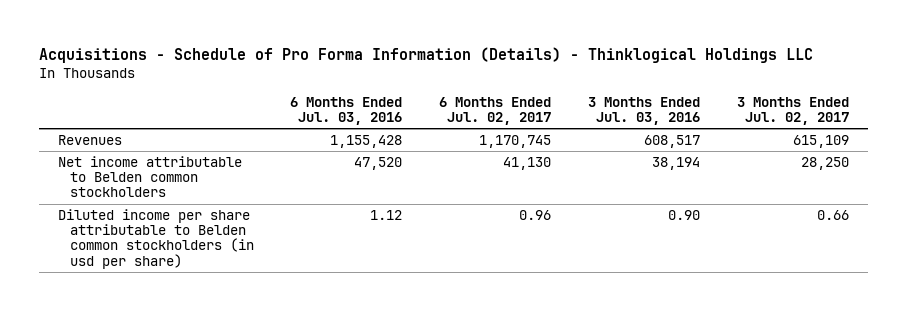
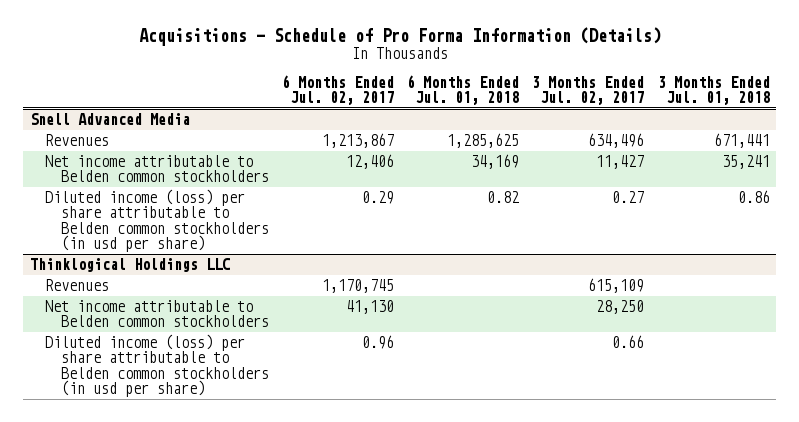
[39,46,814,63] Acquisitions - Schedule of Pro Forma Information (Details) - Thinklogical Holdings LLC -> [138,27,661,47] Acquisitions - Schedule of Pro Forma Information (Details)
[290,96,403,126] 6 Months Ended Jul. 03, 2016 -> none
[588,96,701,126] 3 Months Ended Jul. 03, 2016 -> none
none -> [407,74,520,105] 6 Months Ended Jul. 01, 2018
none -> [657,75,770,105] 3 Months Ended Jul. 01, 2018
none -> [29,113,190,126] Snell Advanced Media
none -> [45,134,110,147] Revenues
none -> [45,155,269,183] Net income attributable to Belden common stockholders
none -> [45,189,269,253] Diluted income (loss) per share attributable to Belden common stockholders (in usd per share)
none -> [29,258,230,273] Thinklogical Holdings LLC
[57,208,254,269] Diluted income per share attributable to Belden common stockholders (in usd per share) -> [45,334,269,398] Diluted income (loss) per share attributable to Belden common stockholders (in usd per share)

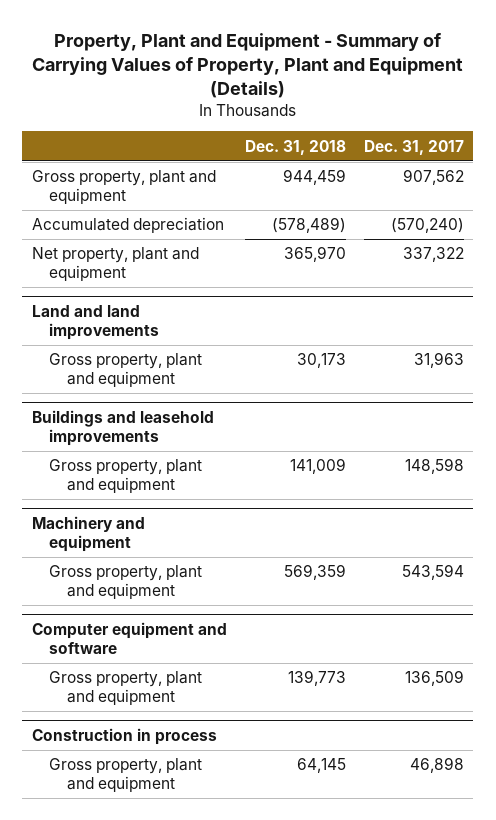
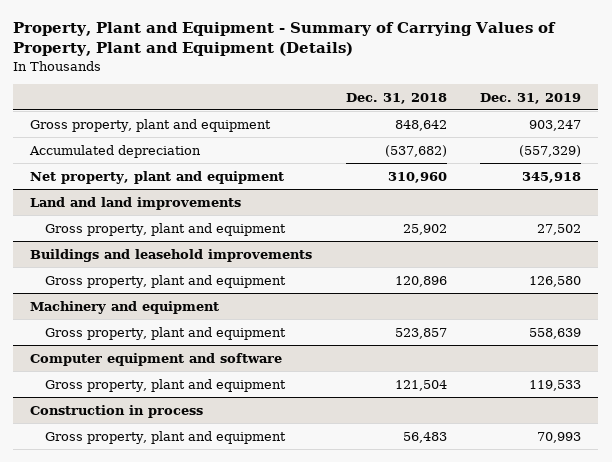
[364,139,465,155] Dec. 31, 2017 -> none
none -> [480,92,582,104] Dec. 31, 2019
[282,169,346,186] 944,459 -> [394,119,447,131] 848,642
[271,217,346,234] (578,489) -> [384,144,447,157] (537,682)
[283,246,346,263] 365,970 -> [387,171,447,183] 310,960
[296,353,346,369] 30,173 -> [402,223,447,235] 25,902
[289,458,346,475] 141,009 -> [394,275,447,287] 120,896
[283,564,346,581] 569,359 -> [394,327,447,339] 523,857
[287,670,346,687] 139,773 -> [394,379,447,391] 121,504
[296,758,346,774] 64,145 -> [402,431,447,443] 56,483

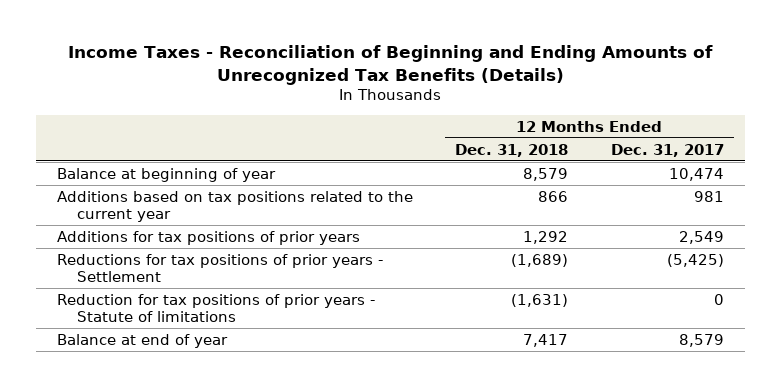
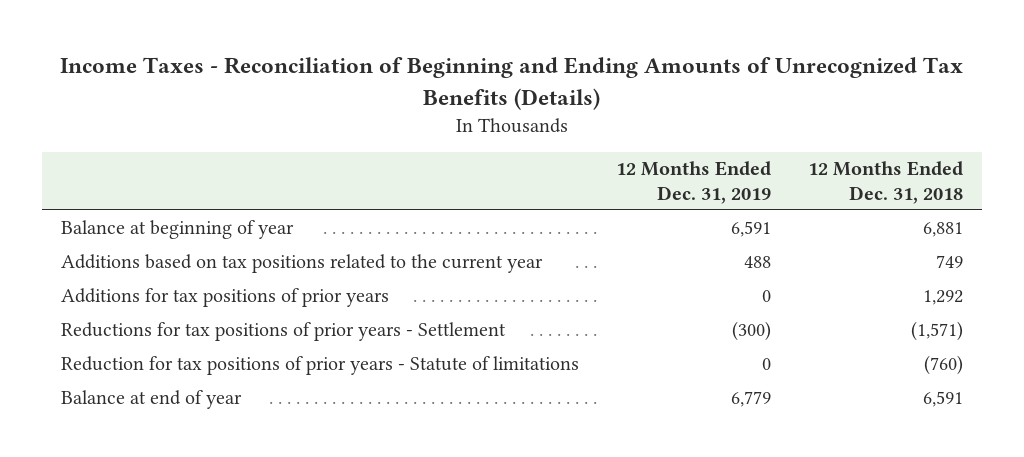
[610,143,724,157] Dec. 31, 2017 -> none
none -> [615,161,771,204] 12 Months Ended Dec. 31, 2019
[523,167,569,181] 8,579 -> [923,222,964,238] 6,881
[538,190,569,202] 866 -> [936,255,964,269] 749
[511,253,569,267] (1,689) -> [911,321,964,342] (1,571)
[511,293,569,307] (1,631) -> [924,355,964,376] (760)
[523,333,569,347] 7,417 -> [923,391,964,408] 6,591

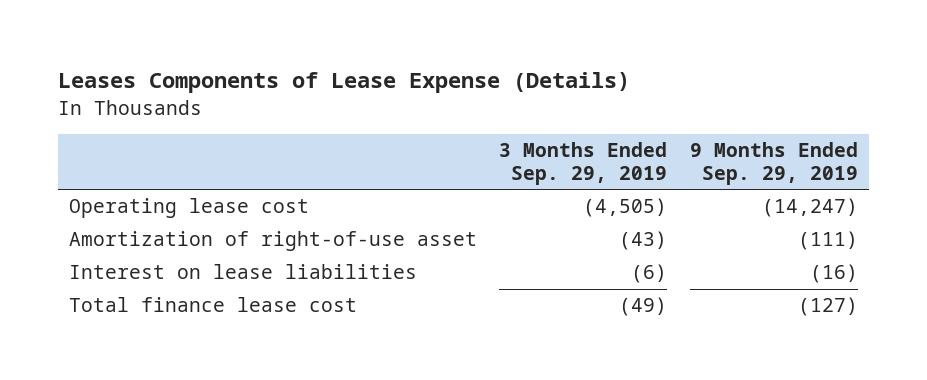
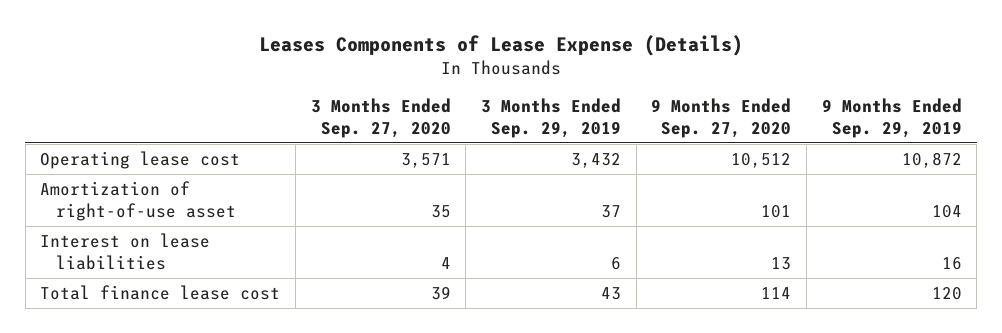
none -> [310,97,451,138] 3 Months Ended Sep. 27, 2020
none -> [651,97,792,138] 9 Months Ended Sep. 27, 2020
[583,198,668,218] (4,505) -> [571,152,622,168] 3,432
[761,198,858,218] (14,247) -> [901,151,962,168] 10,872
[619,231,668,251] (43) -> [601,204,622,218] 37
[797,231,858,251] (111) -> [931,204,962,218] 104
[631,264,668,284] (6) -> [611,256,622,270] 6
[809,264,858,284] (16) -> [941,256,962,270] 16
[619,297,668,317] (49) -> [601,286,622,300] 43
[797,297,858,317] (127) -> [931,286,962,300] 120

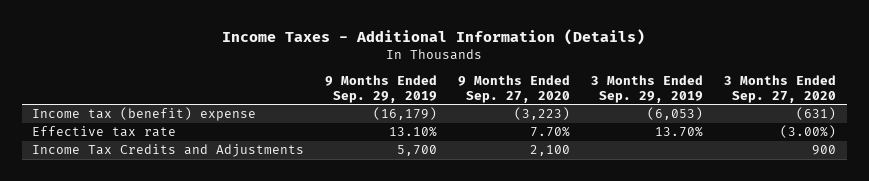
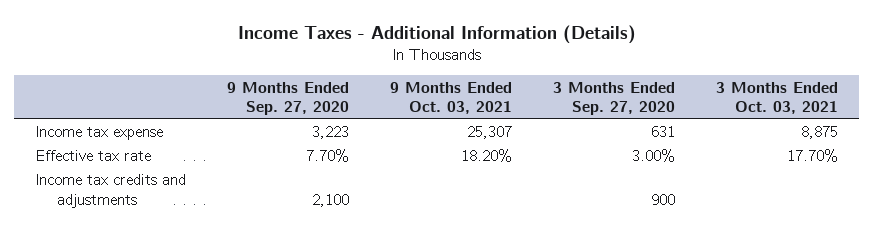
[325,74,438,103] 9 Months Ended Sep. 29, 2019 -> none
[591,74,704,103] 3 Months Ended Sep. 29, 2019 -> none
none -> [390,81,513,114] 9 Months Ended Oct. 03, 2021
none -> [716,81,839,114] 3 Months Ended Oct. 03, 2021
[32,107,257,122] Income tax (benefit) expense -> [34,126,163,141] Income tax expense
[514,107,571,121] (3,223) -> [312,126,350,140] 3,223
[796,107,837,121] (631) -> [651,126,676,138] 631
[780,125,837,139] (3.00%) -> [632,149,676,163] 3.00%
[32,144,305,158] Income Tax Credits and Adjustments -> [34,174,186,208] Income tax credits and adjustments

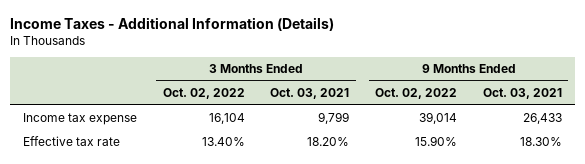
[227,81,350,115] 9 Months Ended Sep. 27, 2020 -> none
[553,81,676,115] 3 Months Ended Sep. 27, 2020 -> none
none -> [162,88,245,100] Oct. 02, 2022
none -> [375,88,458,100] Oct. 02, 2022
[34,174,186,208] Income tax credits and adjustments -> none
[467,126,513,140] 25,307 -> [522,113,562,125] 26,433
[801,126,839,140] 8,875 -> [318,112,350,125] 9,799
[461,149,513,163] 18.20% -> [519,137,562,147] 18.30%
[787,149,839,163] 17.70% -> [307,137,350,147] 18.20%

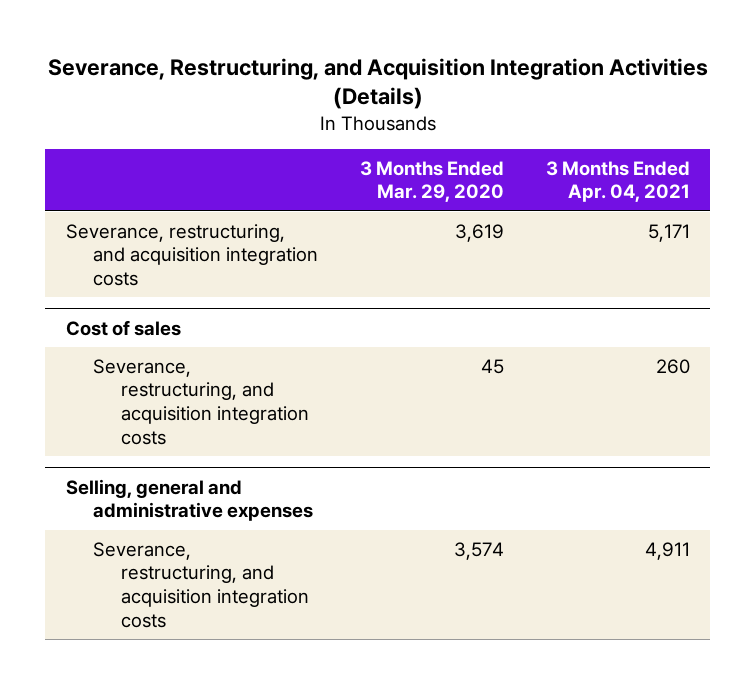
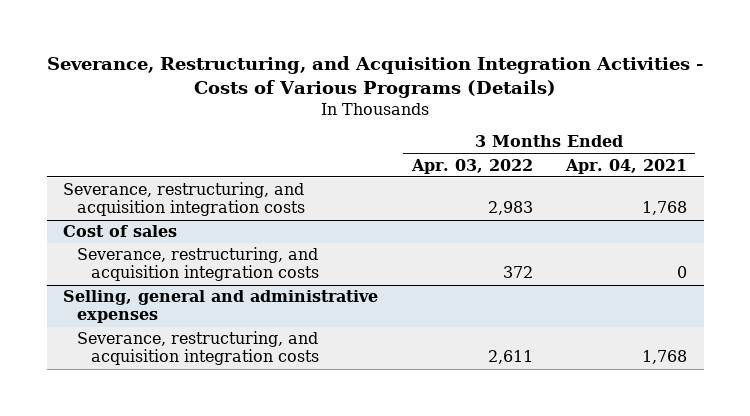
[47,57,708,110] Severance, Restructuring, and Acquisition Integration Activities (Details) -> [47,56,704,99] Severance, Restructuring, and Acquisition Integration Activities - Costs of Various Programs (Details)
[359,160,504,203] 3 Months Ended Mar. 29, 2020 -> none
none -> [410,158,533,174] Apr. 03, 2022
[647,223,690,242] 5,171 -> [642,201,688,216] 1,768
[655,358,690,374] 260 -> [677,266,688,279] 0
[644,541,690,560] 4,911 -> [642,350,688,365] 1,768

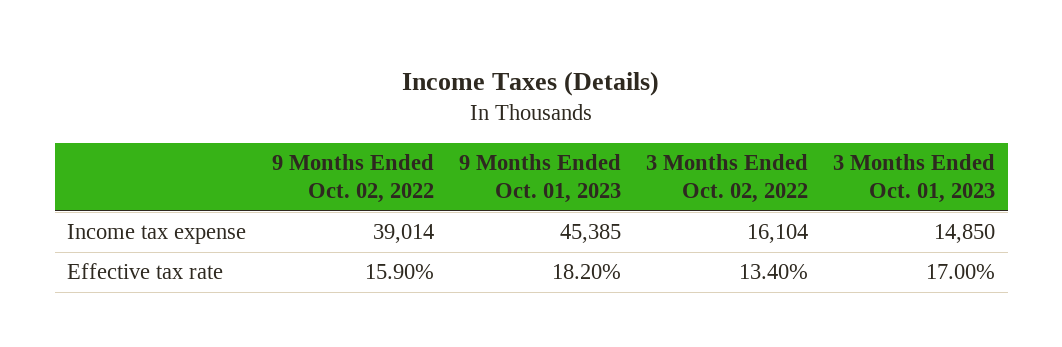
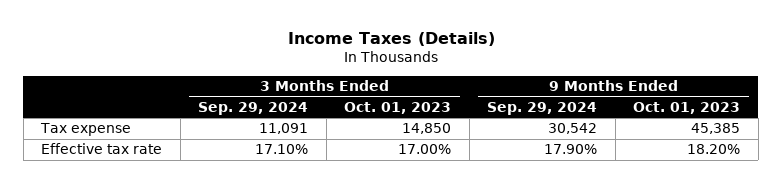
[271,153,434,204] 9 Months Ended Oct. 02, 2022 -> none
[645,153,808,204] 3 Months Ended Oct. 02, 2022 -> none
none -> [198,101,309,115] Sep. 29, 2024
none -> [487,101,598,115] Sep. 29, 2024
[67,224,247,245] Income tax expense -> [40,123,132,137] Tax expense

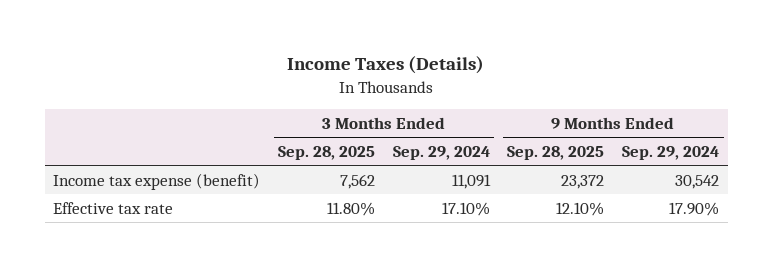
[344,101,452,114] Oct. 01, 2023 -> none
[633,101,741,114] Oct. 01, 2023 -> none
none -> [278,145,376,160] Sep. 28, 2025
none -> [507,145,605,160] Sep. 28, 2025
[40,123,132,137] Tax expense -> [53,172,261,190] Income tax expense (benefit)

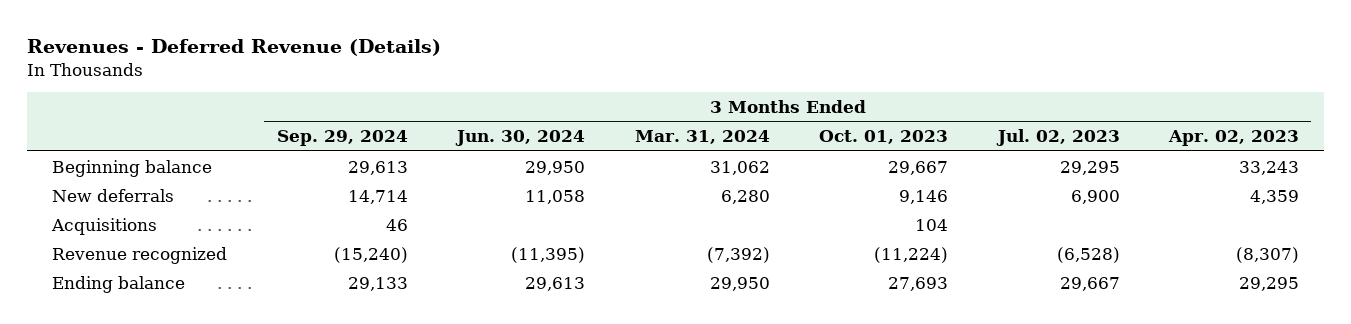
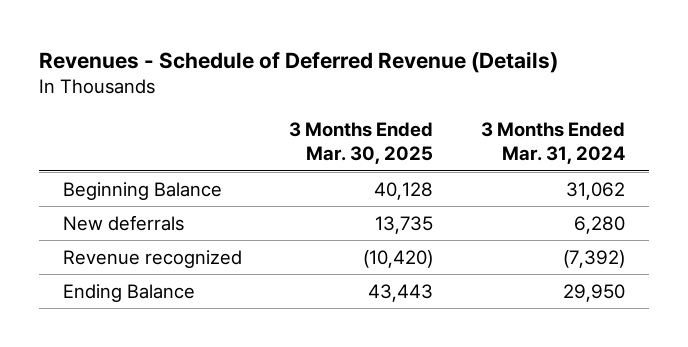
[27,39,442,57] Revenues - Deferred Revenue (Details) -> [38,50,558,73] Revenues - Schedule of Deferred Revenue (Details)
[276,130,408,147] Sep. 29, 2024 -> none
[455,130,586,147] Jun. 30, 2024 -> none
[819,130,949,145] Oct. 01, 2023 -> none
[995,129,1120,147] Jul. 02, 2023 -> none
[1168,130,1300,147] Apr. 02, 2023 -> none
none -> [289,121,434,165] 3 Months Ended Mar. 30, 2025
[52,159,213,177] Beginning balance -> [62,181,222,200] Beginning Balance
[51,217,158,235] Acquisitions -> none
[52,275,186,293] Ending balance -> [62,283,195,302] Ending Balance

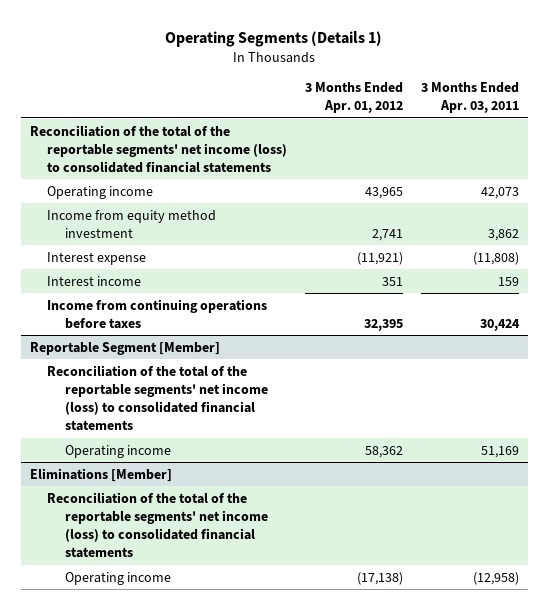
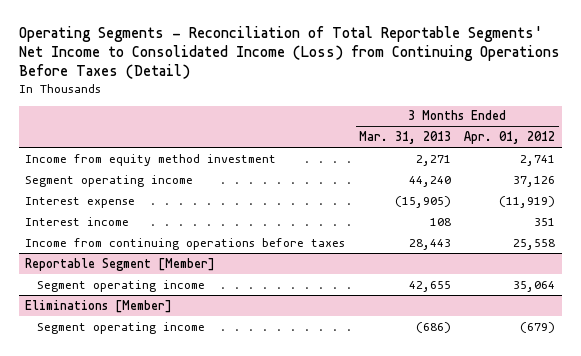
[165,30,383,47] Operating Segments (Details 1) -> [18,25,560,80] Operating Segments - Reconciliation of Total Reportable Segments' Net Income to Consolidated Income (Loss) from Continuing Operations Before Taxes (Detail)
[421,82,520,114] 3 Months Ended Apr. 03, 2011 -> none
none -> [358,131,451,145] Mar. 31, 2013
[29,124,288,174] Reconciliation of the total of the reportable segments' net income (loss) to consolidated financial statements -> none
[47,185,154,199] Operating income -> none
none -> [25,174,194,187] Segment operating income
[357,251,404,265] (11,921) -> [499,195,556,208] (11,919)
[364,318,404,331] 32,395 -> [513,238,556,250] 25,558
[47,364,268,432] Reconciliation of the total of the reportable segments' net income (loss) to consolidated financial statements -> none
[64,444,171,458] Operating income -> [36,279,205,292] Segment operating income
[365,445,404,458] 58,362 -> [513,280,556,292] 35,064
[47,491,268,559] Reconciliation of the total of the reportable segments' net income (loss) to consolidated financial statements -> none
[64,571,171,585] Operating income -> [36,321,205,334] Segment operating income
[357,571,404,585] (17,138) -> [520,321,556,333] (679)

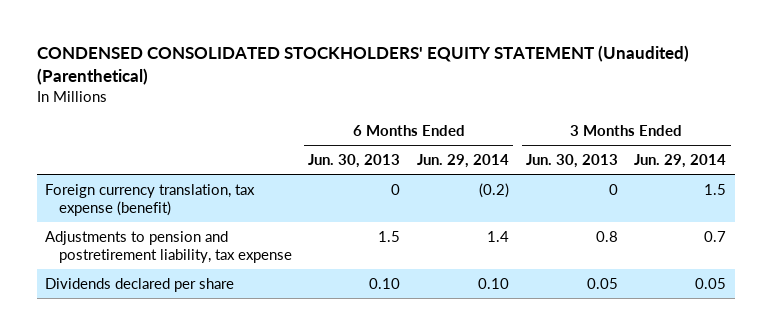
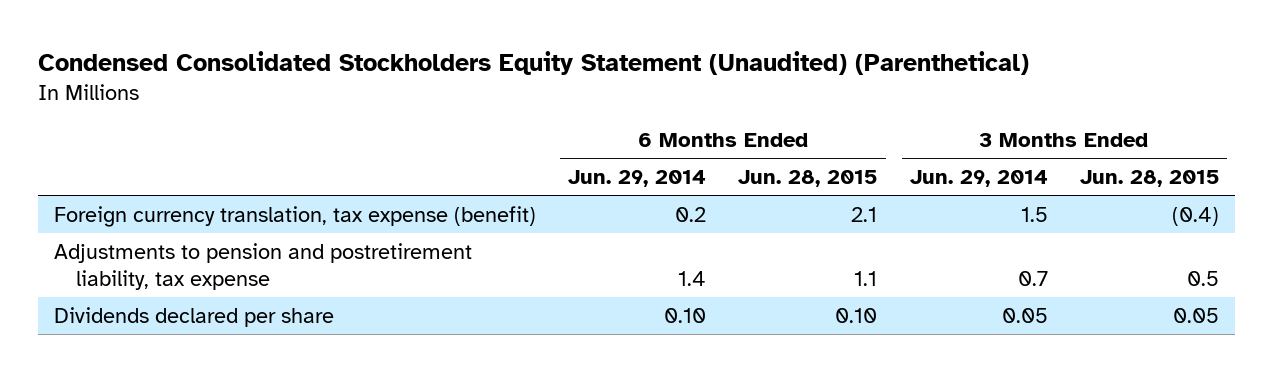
[36,45,689,86] CONDENSED CONSOLIDATED STOCKHOLDERS' EQUITY STATEMENT (Unaudited) (Parenthetical) -> [37,50,1029,75] Condensed Consolidated Stockholders Equity Statement (Unaudited) (Parenthetical)
[308,154,401,169] Jun. 30, 2013 -> none
[525,154,618,169] Jun. 30, 2013 -> none
none -> [738,169,878,187] Jun. 28, 2015
none -> [1080,169,1220,187] Jun. 28, 2015
[479,182,510,198] (0.2) -> [675,206,707,222] 0.2

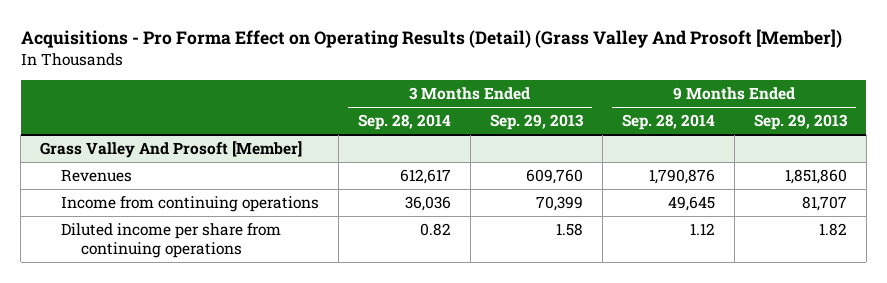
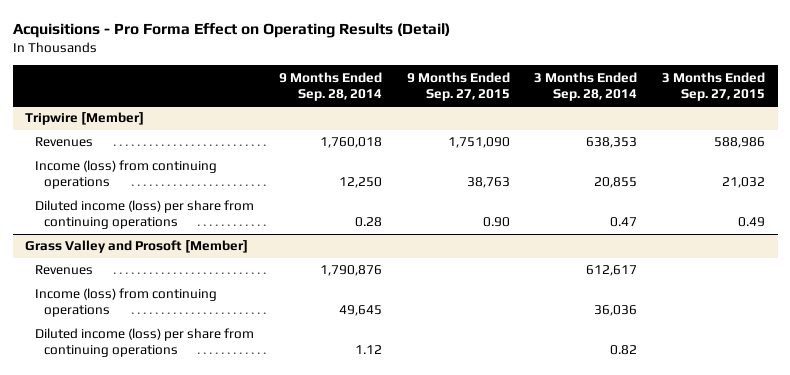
[20,29,842,49] Acquisitions - Pro Forma Effect on Operating Results (Detail) (Grass Valley And Prosoft [Member]) -> [12,22,450,38] Acquisitions - Pro Forma Effect on Operating Results (Detail)
[489,114,584,131] Sep. 29, 2013 -> none
[753,114,848,131] Sep. 29, 2013 -> none
none -> [406,71,510,101] 9 Months Ended Sep. 27, 2015
none -> [662,71,766,101] 3 Months Ended Sep. 27, 2015
none -> [25,112,145,126] Tripwire [Member]
none -> [34,137,93,148] Revenues
none -> [34,160,217,190] Income (loss) from continuing operations
none -> [34,200,254,230] Diluted income (loss) per share from continuing operations
[40,140,303,158] Grass Valley And Prosoft [Member] -> [25,240,249,254] Grass Valley and Prosoft [Member]
[60,195,319,212] Income from continuing operations -> [34,288,217,318] Income (loss) from continuing operations
[60,222,281,259] Diluted income per share from continuing operations -> [34,328,254,358] Diluted income (loss) per share from continuing operations

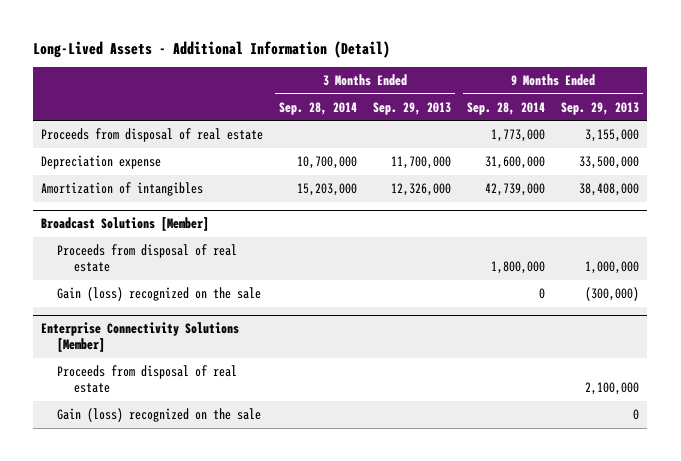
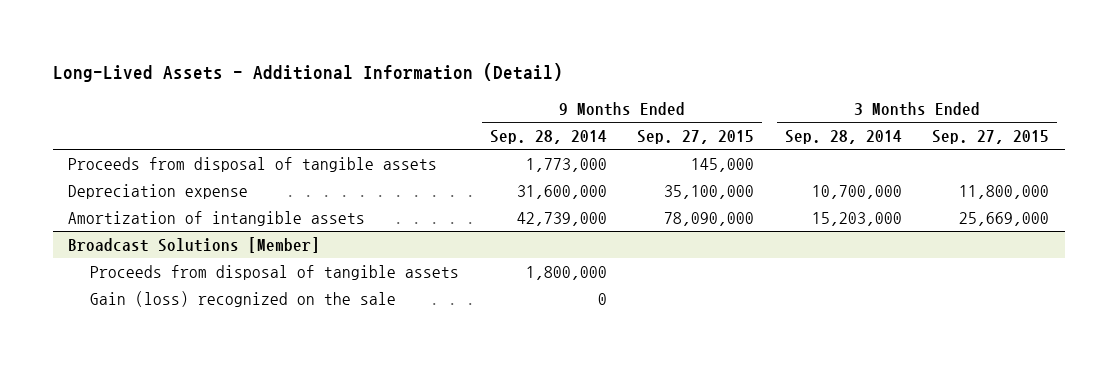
[373,101,452,115] Sep. 29, 2013 -> none
[561,101,640,115] Sep. 29, 2013 -> none
none -> [637,129,755,144] Sep. 27, 2015
none -> [932,129,1050,144] Sep. 27, 2015
[41,127,264,142] Proceeds from disposal of real estate -> [67,156,437,172] Proceeds from disposal of tangible assets
[41,181,204,196] Amortization of intangibles -> [67,210,365,226] Amortization of intangible assets
[57,243,238,273] Proceeds from disposal of real estate -> [90,264,460,280] Proceeds from disposal of tangible assets
[41,322,240,353] Enterprise Connectivity Solutions [Member] -> none
[57,364,238,394] Proceeds from disposal of real estate -> none
[57,407,262,422] Gain (loss) recognized on the sale -> none

